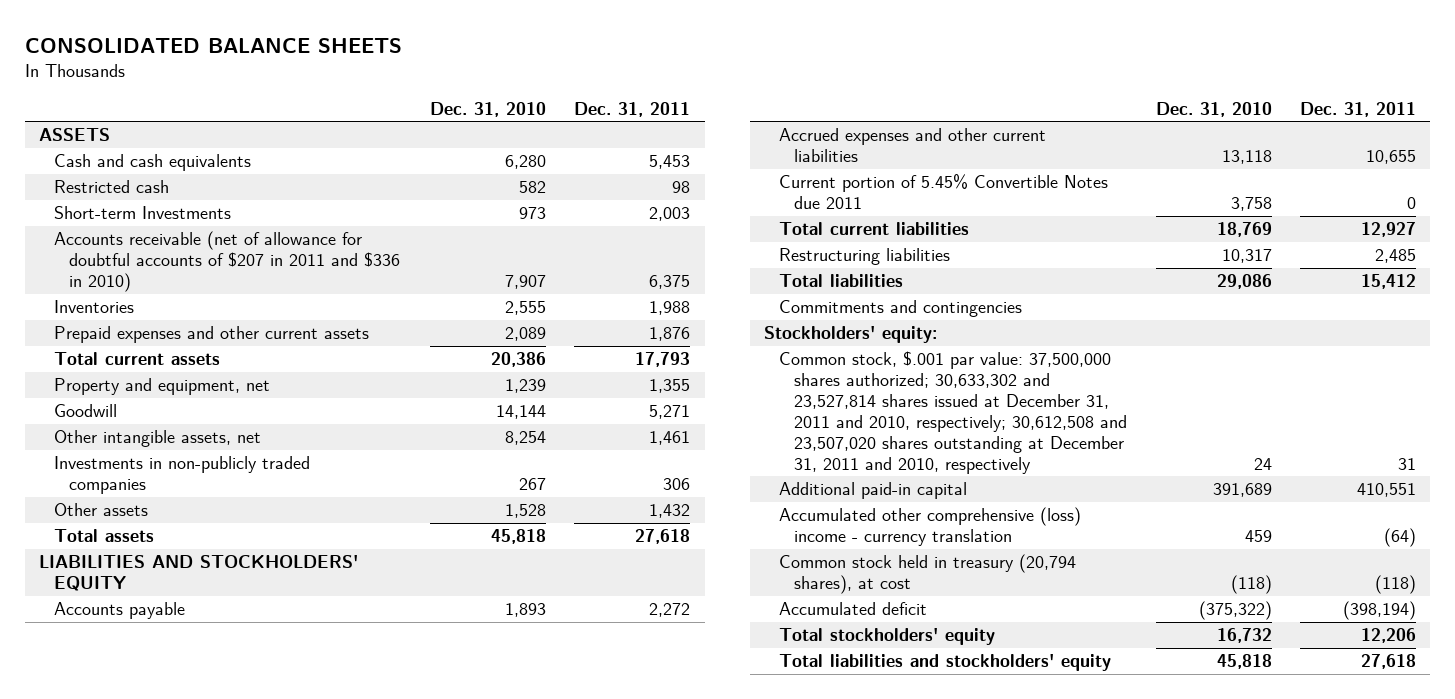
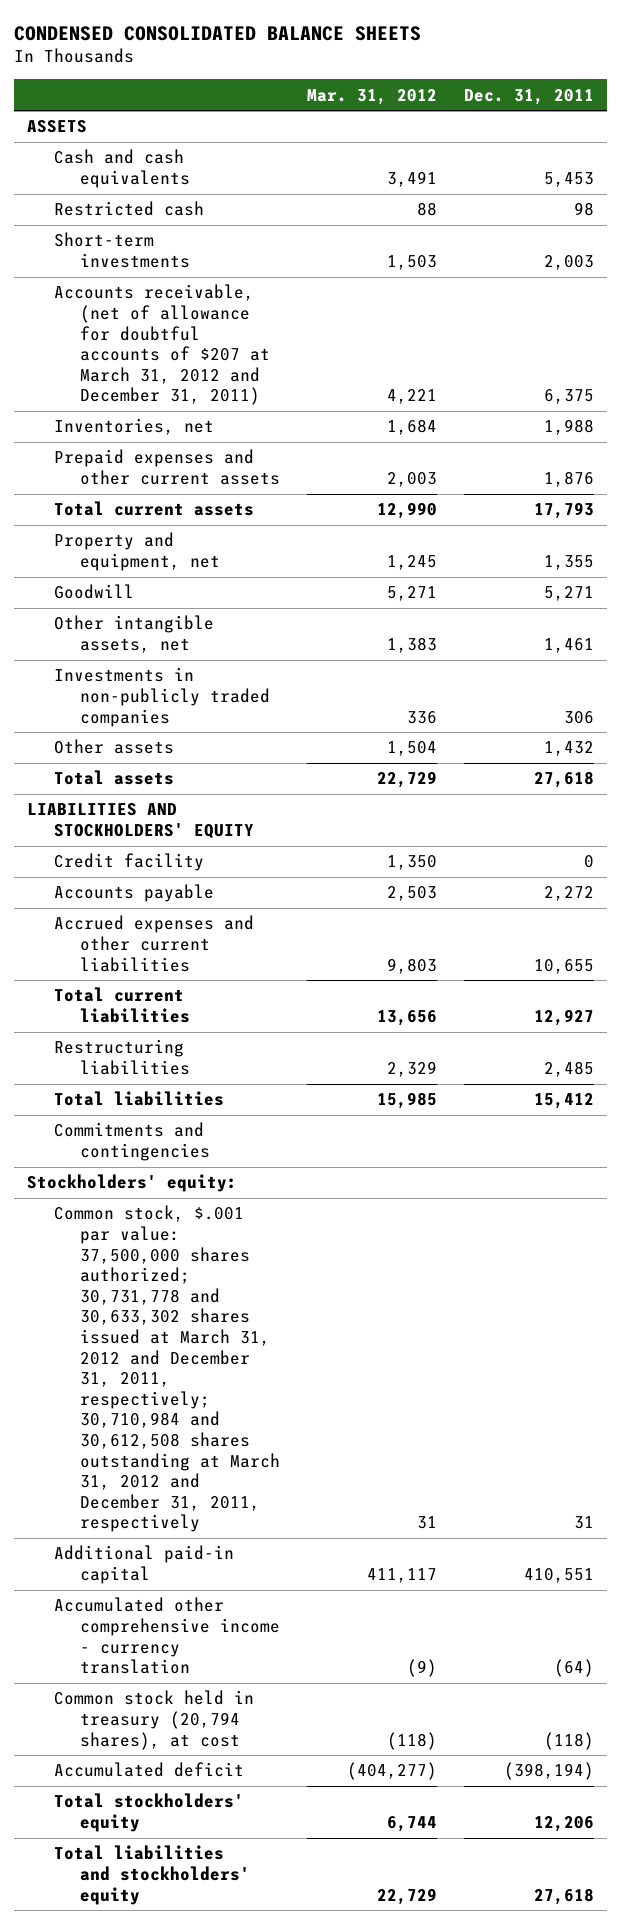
[24,37,402,53] CONSOLIDATED BALANCE SHEETS -> [13,25,421,41] CONDENSED CONSOLIDATED BALANCE SHEETS
[430,101,547,117] Dec. 31, 2010 -> none
none -> [306,88,437,105] Mar. 31, 2012
[53,206,231,220] Short-term Investments -> [53,232,191,268] Short-term investments
[53,231,400,293] Accounts receivable (net of allowance for doubtful accounts of $207 in 2011 and $336 in 2010) -> [53,284,271,406] Accounts receivable, (net of allowance for doubtful accounts of $207 at March 31, 2012 and December 31, 2011)
[53,300,134,314] Inventories -> [53,418,214,436] Inventories, net
none -> [53,853,204,872] Credit facility
[779,174,1109,210] Current portion of 5.45% Convertible Notes due 2011 -> none
[779,351,1128,474] Common stock, $.001 par value: 37,500,000 shares authorized; 30,633,302 and 23,527,814 shares issued at December 31, 2011 and 2010, respectively; 30,612,508 and 23,507,020 shares outstanding at December 31, 2011 and 2010, respectively -> [53,1205,281,1533] Common stock, $.001 par value: 37,500,000 shares authorized; 30,731,778 and 30,633,302 shares issued at March 31, 2012 and December 31, 2011, respectively; 30,710,984 and 30,612,508 shares outstanding at March 31, 2012 and December 31, 2011, respectively
[779,507,1082,547] Accumulated other comprehensive (loss) income - currency translation -> [53,1597,281,1675] Accumulated other comprehensive income - currency translation

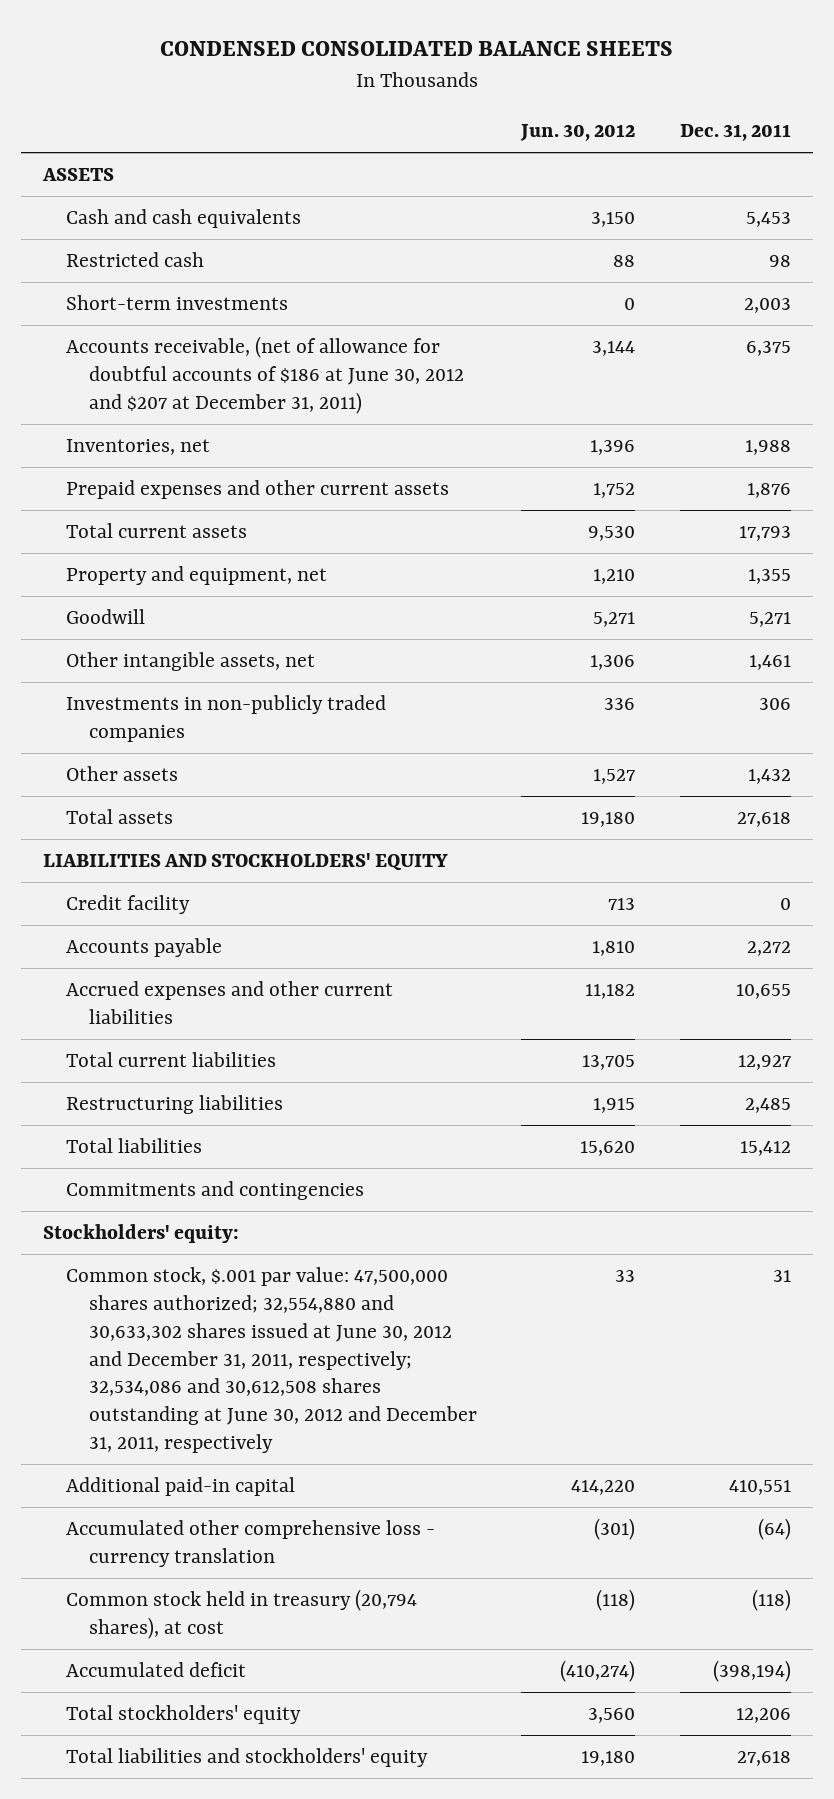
[306,88,437,105] Mar. 31, 2012 -> none
none -> [520,124,636,142] Jun. 30, 2012
[53,284,271,406] Accounts receivable, (net of allowance for doubtful accounts of $207 at March 31, 2012 and December 31, 2011) -> [65,336,464,414] Accounts receivable, (net of allowance for doubtful accounts of $186 at June 30, 2012 and $207 at December 31, 2011)
[53,1205,281,1533] Common stock, $.001 par value: 37,500,000 shares authorized; 30,731,778 and 30,633,302 shares issued at March 31, 2012 and December 31, 2011, respectively; 30,710,984 and 30,612,508 shares outstanding at March 31, 2012 and December 31, 2011, respectively -> [65,1267,477,1454] Common stock, $.001 par value: 47,500,000 shares authorized; 32,554,880 and 30,633,302 shares issued at June 30, 2012 and December 31, 2011, respectively; 32,534,086 and 30,612,508 shares outstanding at June 30, 2012 and December 31, 2011, respectively
[53,1597,281,1675] Accumulated other comprehensive income - currency translation -> [65,1520,435,1567] Accumulated other comprehensive loss - currency translation

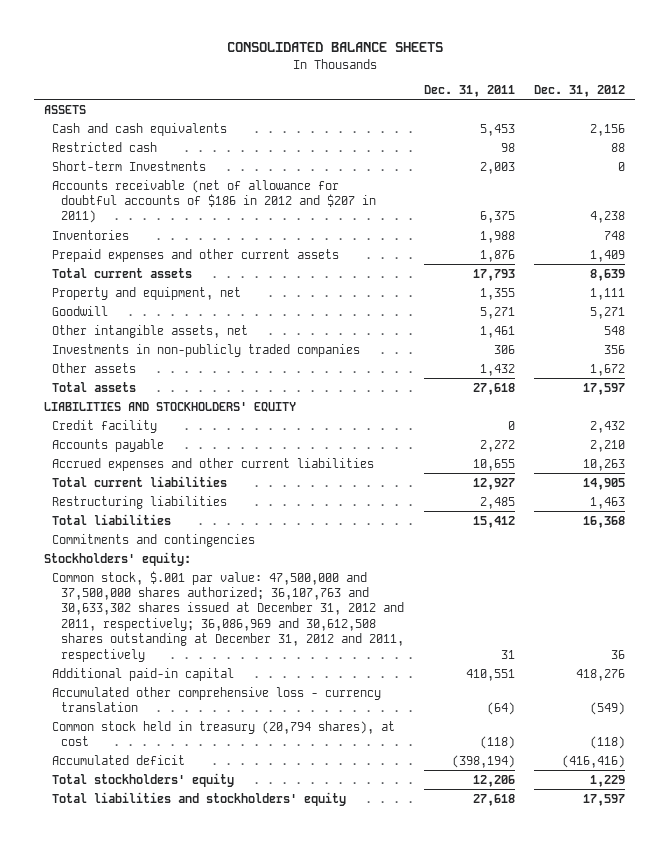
[160,41,674,57] CONDENSED CONSOLIDATED BALANCE SHEETS -> [226,42,443,53] CONSOLIDATED BALANCE SHEETS
[520,124,636,142] Jun. 30, 2012 -> none
none -> [534,85,626,98] Dec. 31, 2012
[65,295,288,311] Short-term investments -> [52,160,207,171] Short-term Investments
[65,336,464,414] Accounts receivable, (net of allowance for doubtful accounts of $186 at June 30, 2012 and $207 at December 31, 2011) -> [52,179,377,224] Accounts receivable (net of allowance for doubtful accounts of $186 in 2012 and $207 in 2011)
[65,439,210,456] Inventories, net -> [52,229,130,240] Inventories
[65,1267,477,1454] Common stock, $.001 par value: 47,500,000 shares authorized; 32,554,880 and 30,633,302 shares issued at June 30, 2012 and December 31, 2011, respectively; 32,534,086 and 30,612,508 shares outstanding at June 30, 2012 and December 31, 2011, respectively -> [52,570,405,662] Common stock, $.001 par value: 47,500,000 and 37,500,000 shares authorized; 36,107,763 and 30,633,302 shares issued at December 31, 2012 and 2011, respectively; 36,086,969 and 30,612,508 shares outstanding at December 31, 2012 and 2011, respectively

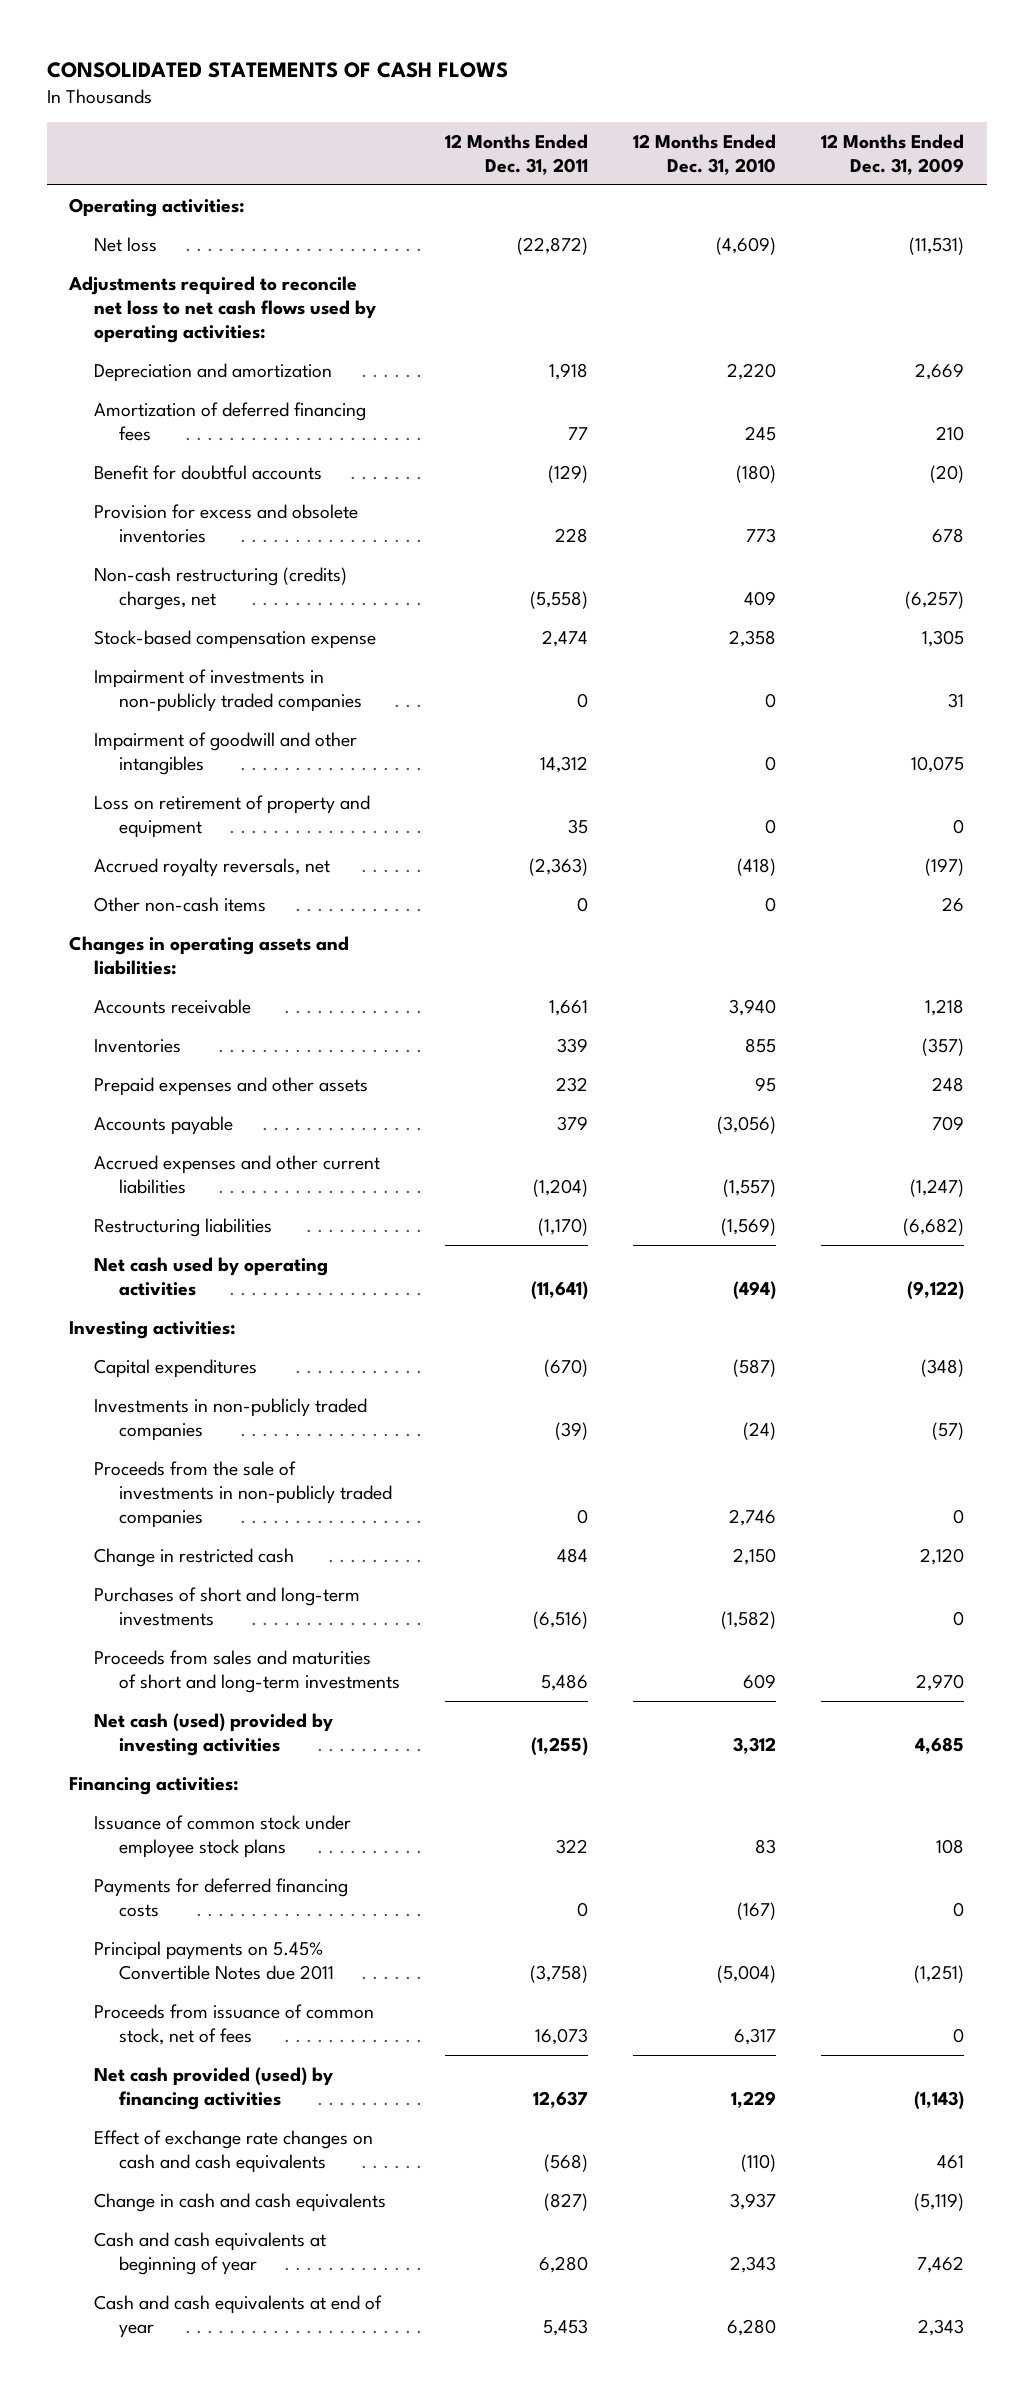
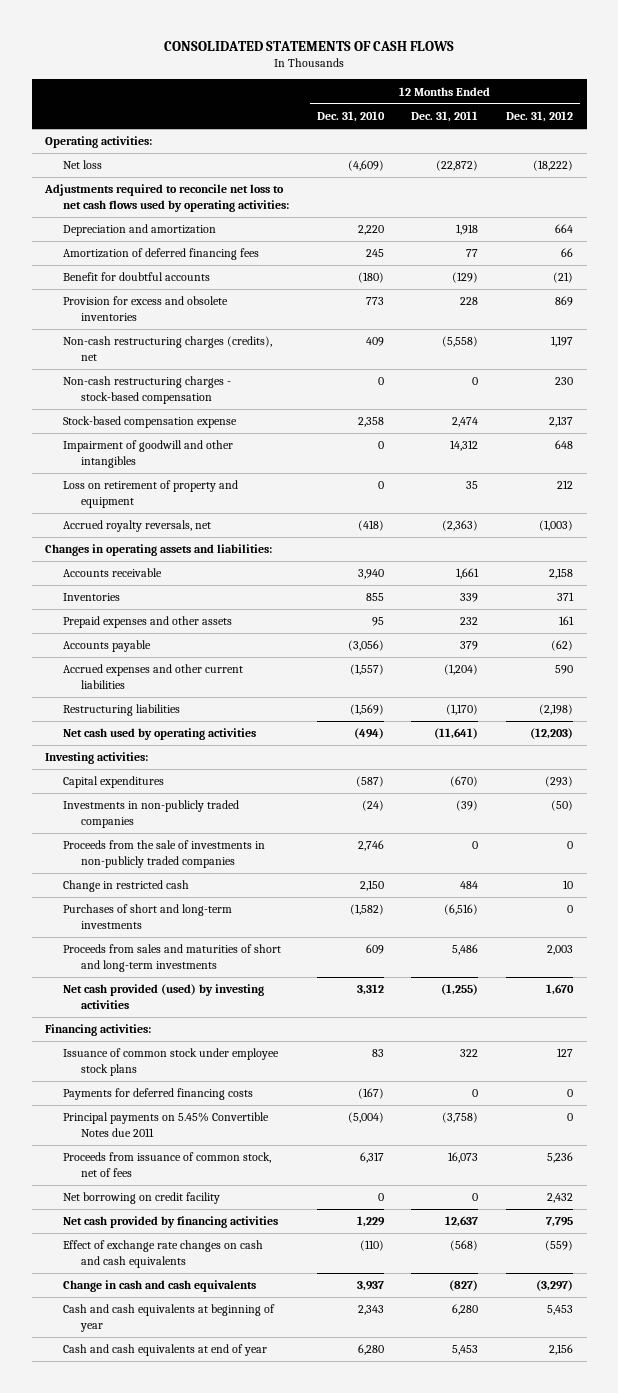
[821,133,965,175] 12 Months Ended Dec. 31, 2009 -> none
none -> [505,111,573,123] Dec. 31, 2012
[93,566,347,611] Non-cash restructuring (credits) charges, net -> [62,336,272,361] Non-cash restructuring charges (credits), net
none -> [62,376,231,404] Non-cash restructuring charges - stock-based compensation
[93,668,362,713] Impairment of investments in non-publicly traded companies -> none
[93,896,266,912] Other non-cash items -> none
[93,1712,333,1757] Net cash (used) provided by investing activities -> [62,984,264,1009] Net cash provided (used) by investing activities
none -> [62,1192,220,1205] Net borrowing on credit facility
[93,2066,333,2111] Net cash provided (used) by financing activities -> [62,1216,278,1229] Net cash provided by financing activities

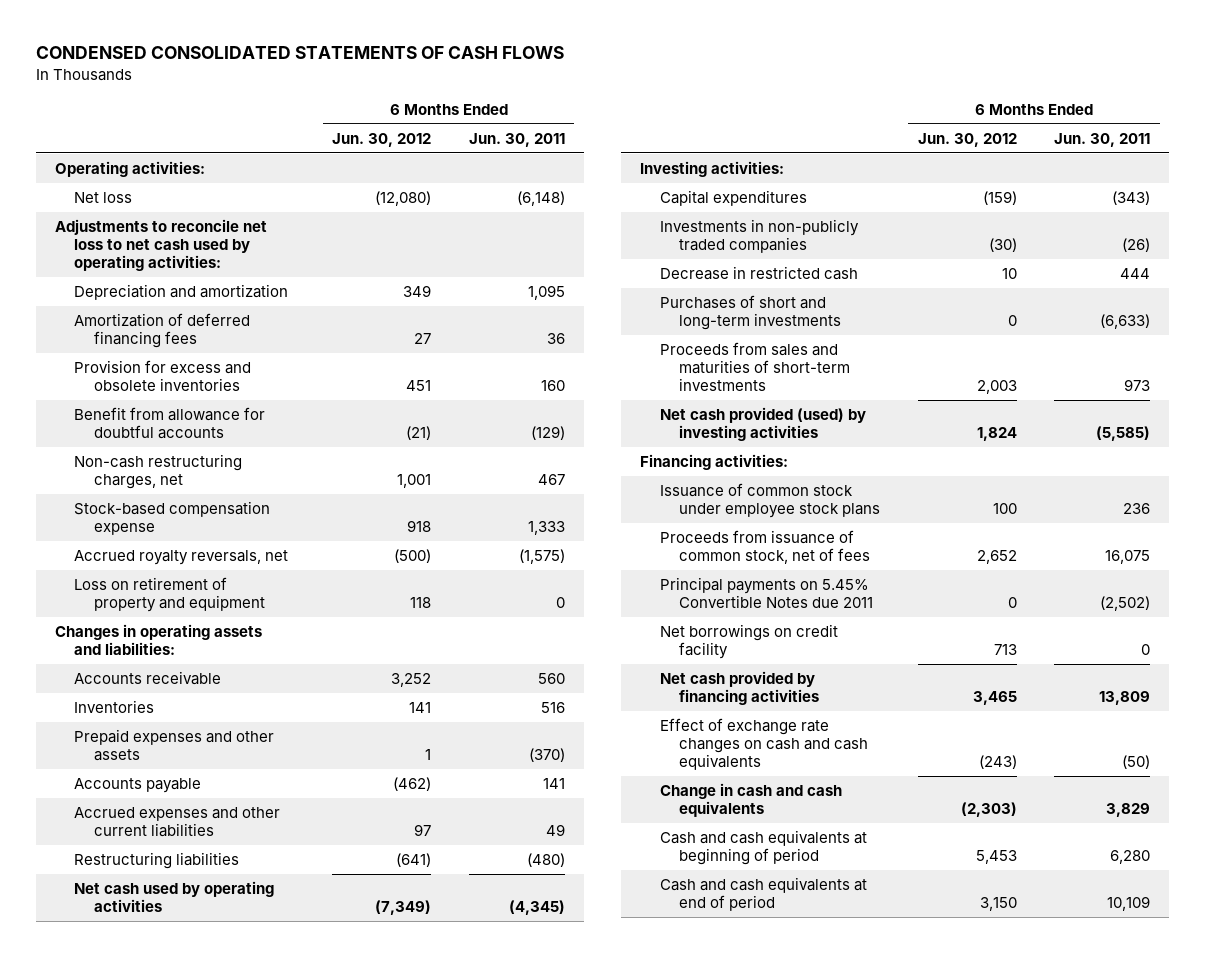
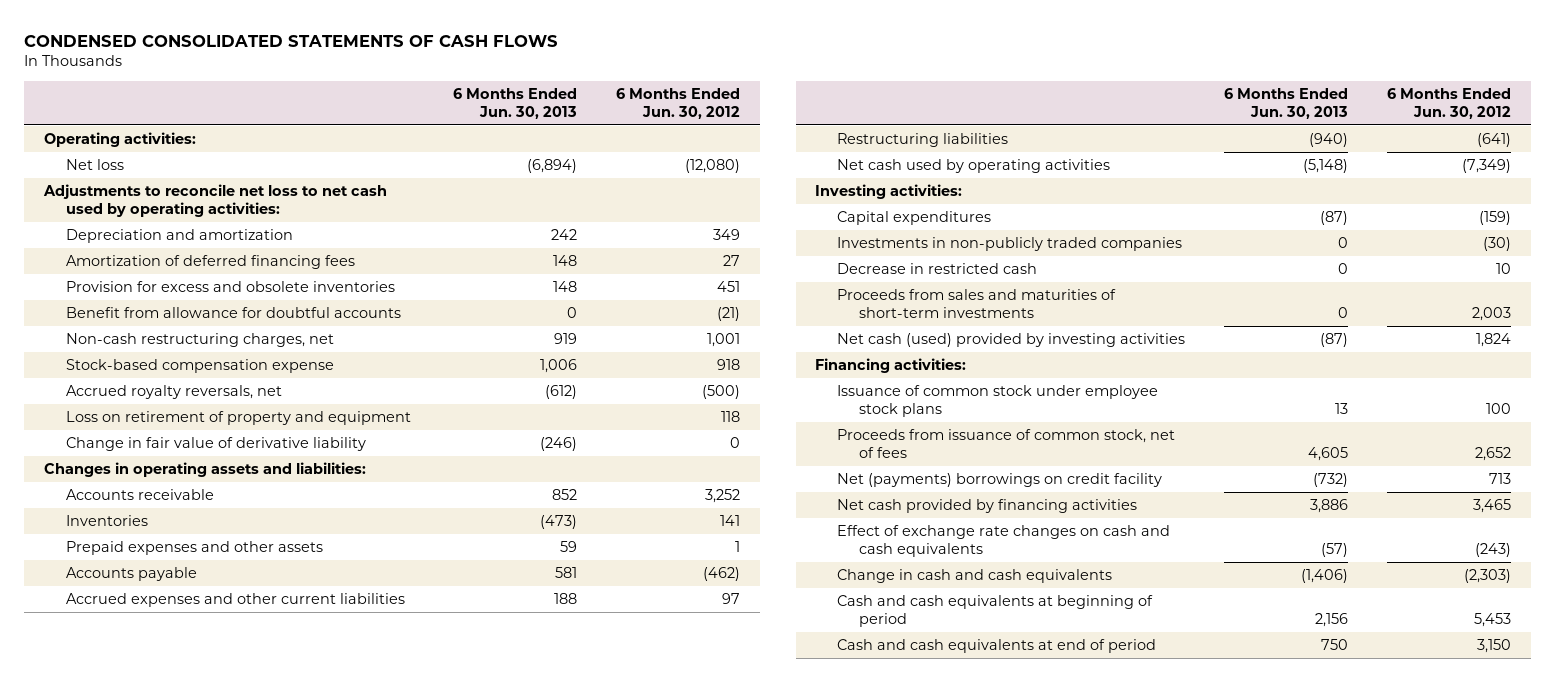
[468,132,565,147] Jun. 30, 2011 -> none
none -> [452,88,577,119] 6 Months Ended Jun. 30, 2013
none -> [65,437,366,452] Change in fair value of derivative liability
[659,294,842,330] Purchases of short and long-term investments -> none
[659,406,866,441] Net cash provided (used) by investing activities -> [836,333,1185,348] Net cash (used) provided by investing activities
[659,576,874,608] Principal payments on 5.45% Convertible Notes due 2011 -> none
[659,623,838,659] Net borrowings on credit facility -> [836,473,1162,488] Net (payments) borrowings on credit facility

